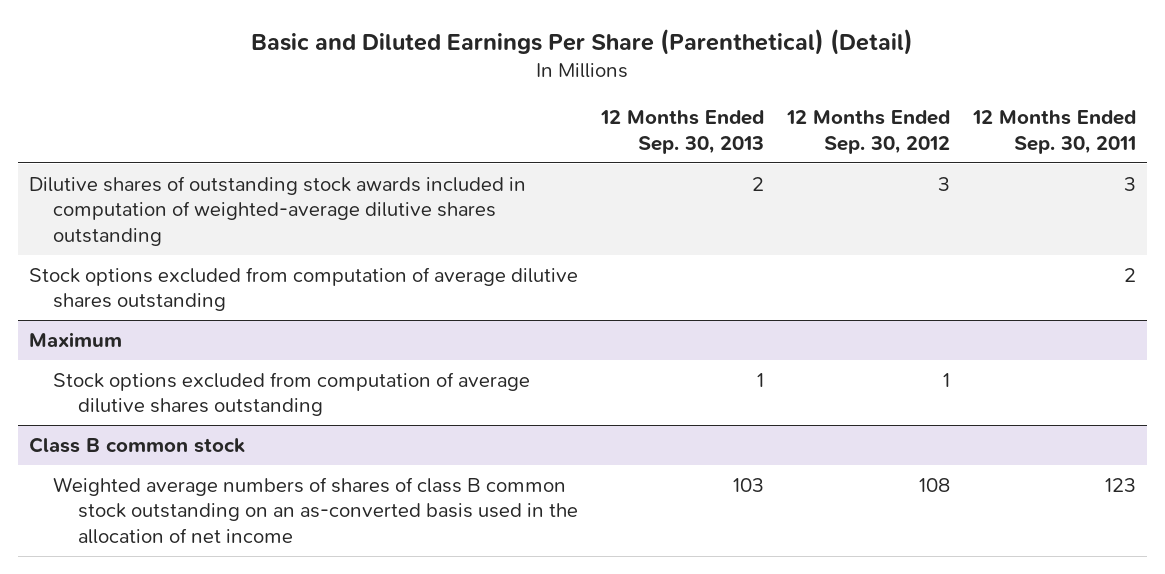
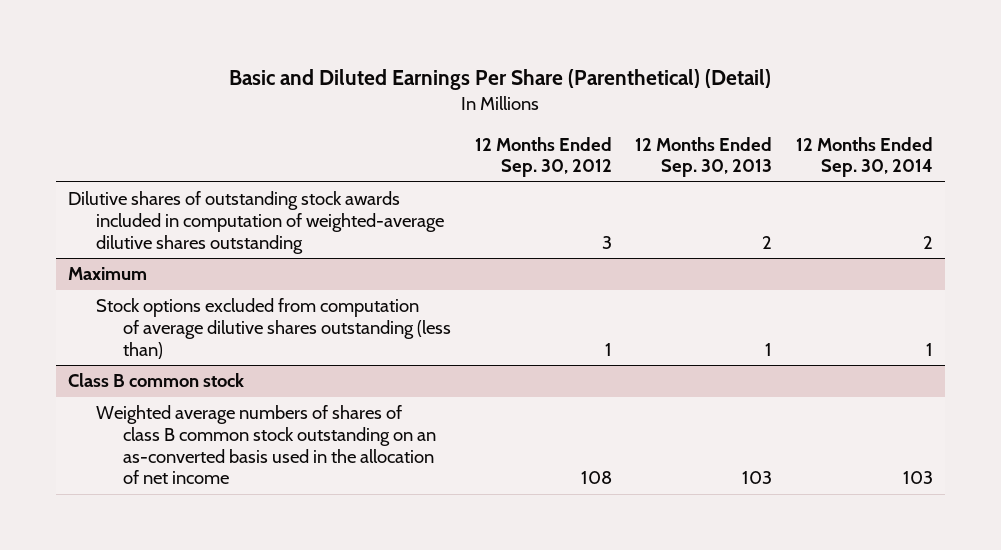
[971,110,1136,154] 12 Months Ended Sep. 30, 2011 -> none
none -> [795,136,933,178] 12 Months Ended Sep. 30, 2014
[29,266,579,312] Stock options excluded from computation of average dilutive shares outstanding -> none
[53,371,531,417] Stock options excluded from computation of average dilutive shares outstanding -> [95,298,452,359] Stock options excluded from computation of average dilutive shares outstanding (less than)

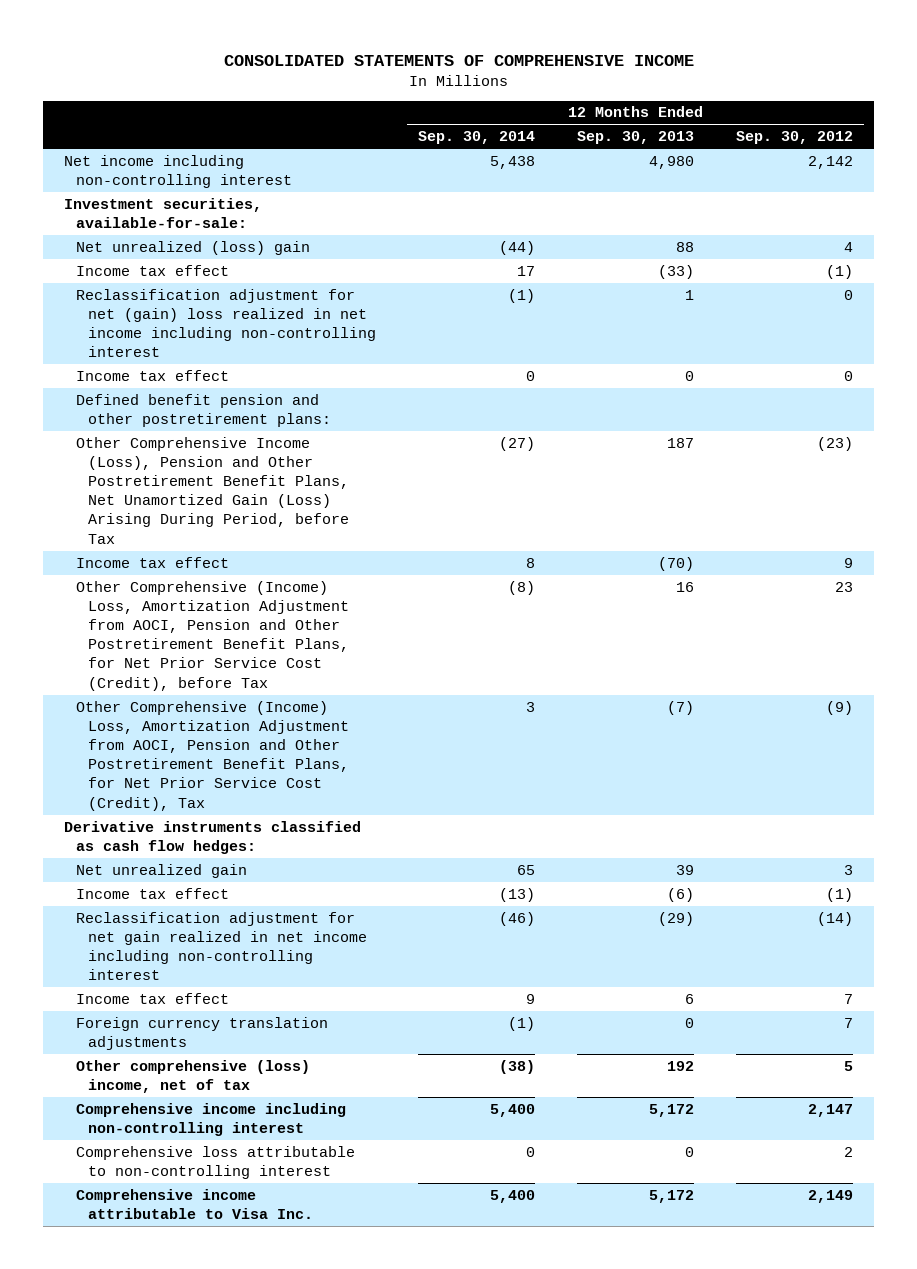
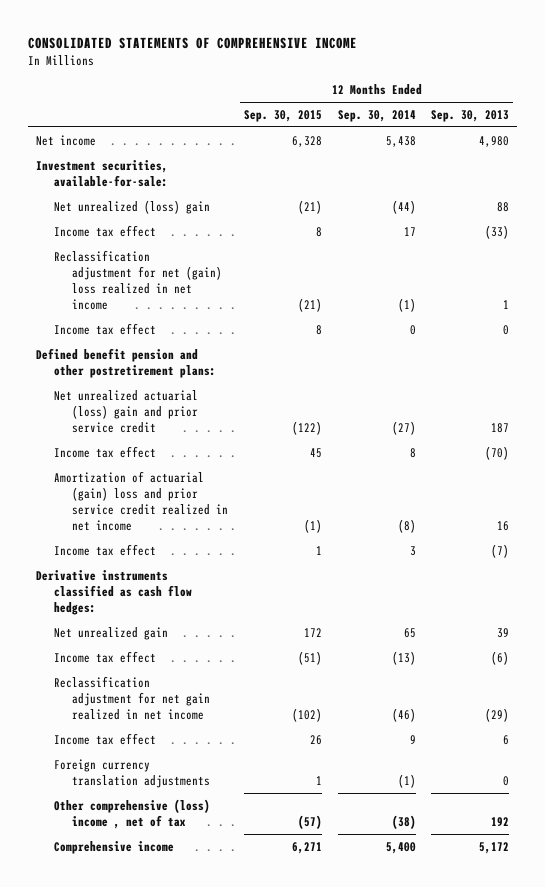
[736,131,854,145] Sep. 30, 2012 -> none
none -> [244,109,323,122] Sep. 30, 2015
[63,154,292,188] Net income including non-controlling interest -> [36,134,97,146] Net income
[75,288,376,358] Reclassification adjustment for net (gain) loss realized in net income including non-controlling interest -> [54,249,223,310] Reclassification adjustment for net (gain) loss realized in net income
[75,436,349,544] Other Comprehensive Income (Loss), Pension and Other Postretirement Benefit Plans, Net Unamortized Gain (Loss) Arising During Period, before Tax -> [54,389,199,433] Net unrealized actuarial (loss) gain and prior service credit
[75,580,349,691] Other Comprehensive (Income) Loss, Amortization Adjustment from AOCI, Pension and Other Postretirement Benefit Plans, for Net Prior Service Cost (Credit), before Tax -> [54,470,229,531] Amortization of actuarial (gain) loss and prior service credit realized in net income
[75,700,349,811] Other Comprehensive (Income) Loss, Amortization Adjustment from AOCI, Pension and Other Postretirement Benefit Plans, for Net Prior Service Cost (Credit), Tax -> [54,543,157,556] Income tax effect
[75,911,367,981] Reclassification adjustment for net gain realized in net income including non-controlling interest -> [54,675,211,720] Reclassification adjustment for net gain realized in net income
[75,1145,355,1179] Comprehensive loss attributable to non-controlling interest -> none
[75,1188,313,1219] Comprehensive income attributable to Visa Inc. -> none
[75,1059,310,1093] Other comprehensive (loss) income, net of tax -> [54,798,211,829] Other comprehensive (loss) income , net of tax
[75,1102,346,1136] Comprehensive income including non-controlling interest -> [54,840,175,854] Comprehensive income

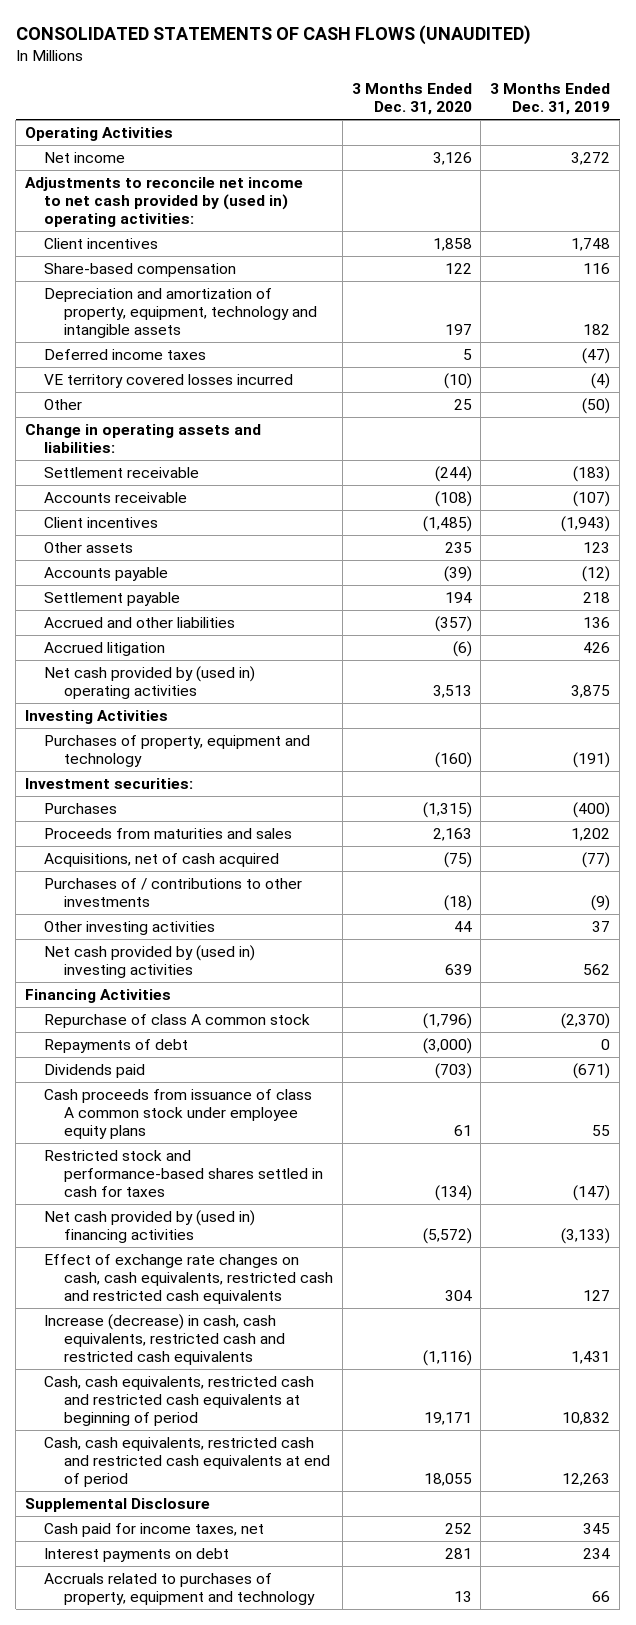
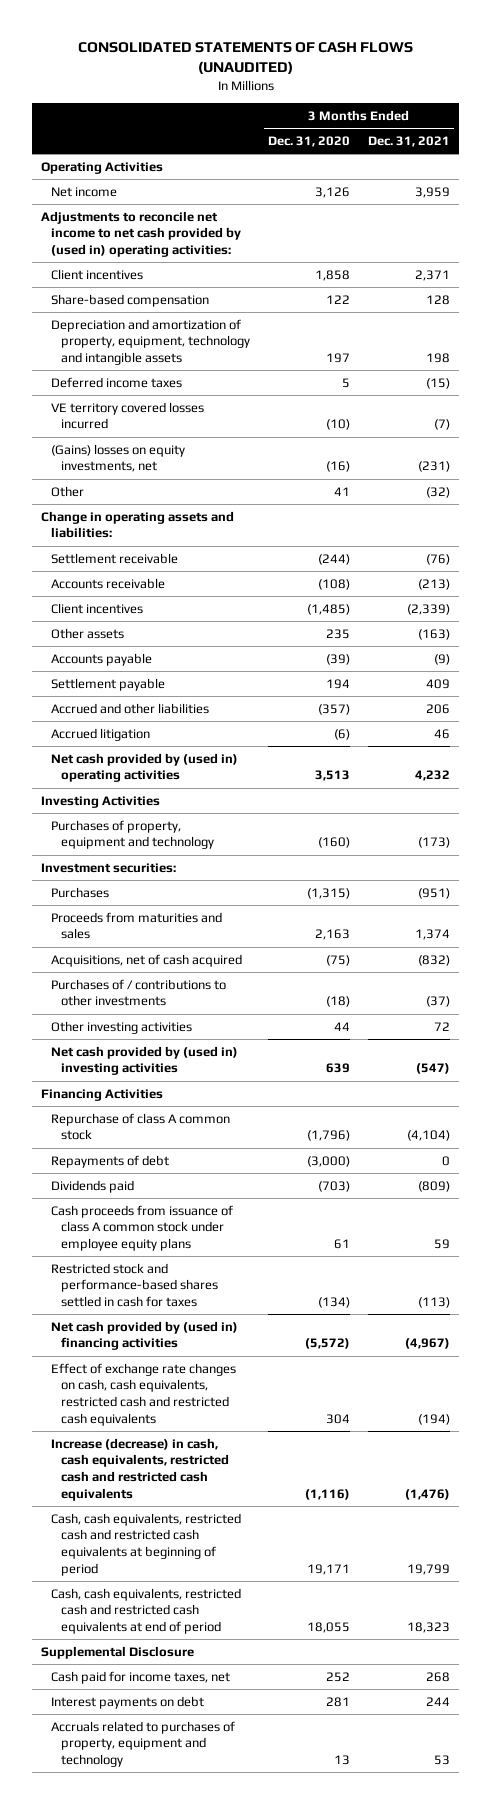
[490,82,611,116] 3 Months Ended Dec. 31, 2019 -> none
none -> [368,135,451,147] Dec. 31, 2021
none -> [51,443,186,473] (Gains) losses on equity investments, net
[453,398,472,410] 25 -> [334,486,351,496] 41

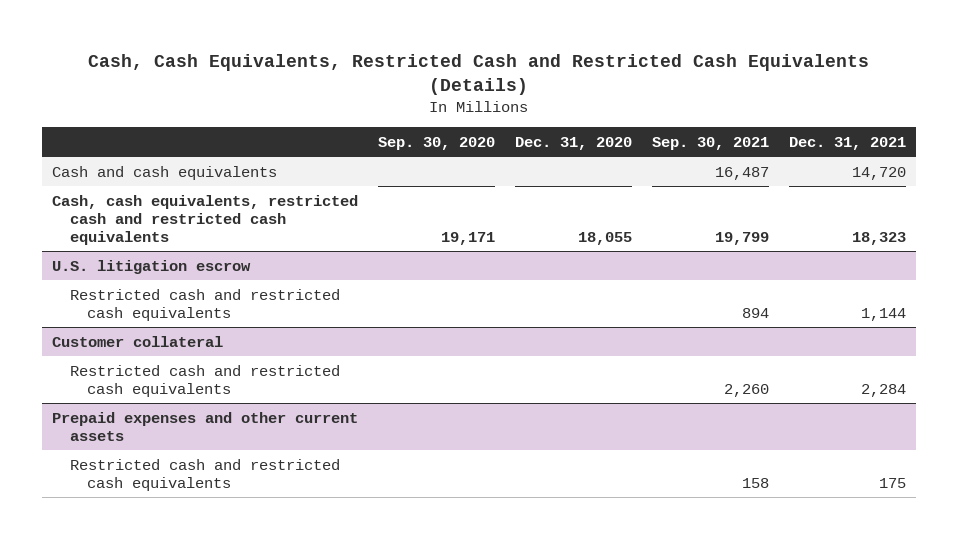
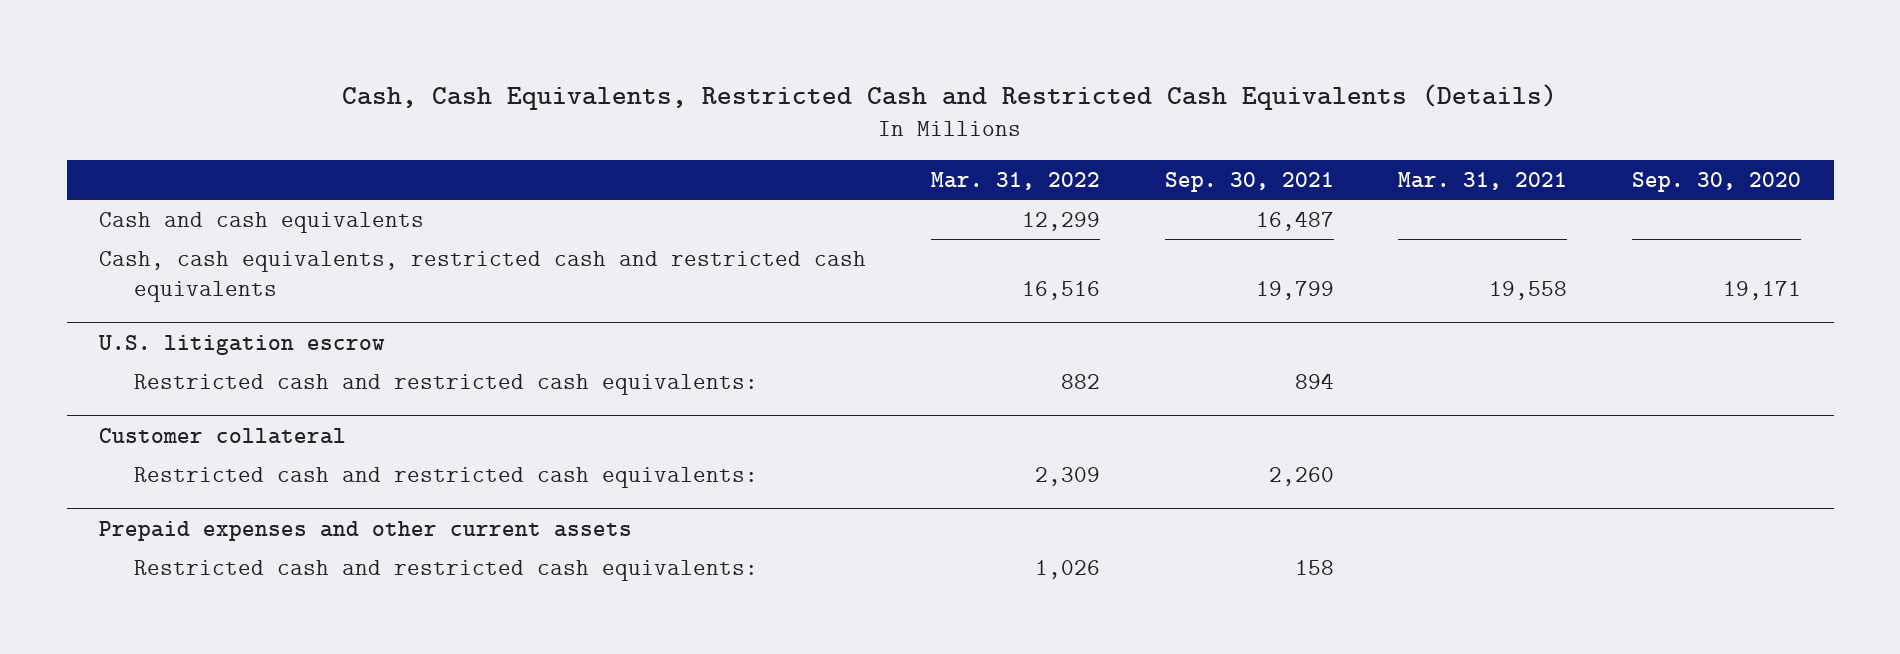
[515,136,633,150] Dec. 31, 2020 -> none
[789,136,907,150] Dec. 31, 2021 -> none
none -> [930,171,1100,190] Mar. 31, 2022
none -> [1398,171,1568,190] Mar. 31, 2021
[69,288,340,321] Restricted cash and restricted cash equivalents -> [133,373,758,395] Restricted cash and restricted cash equivalents:
[69,364,340,397] Restricted cash and restricted cash equivalents -> [133,466,758,488] Restricted cash and restricted cash equivalents:
[69,458,340,491] Restricted cash and restricted cash equivalents -> [133,559,758,581] Restricted cash and restricted cash equivalents:

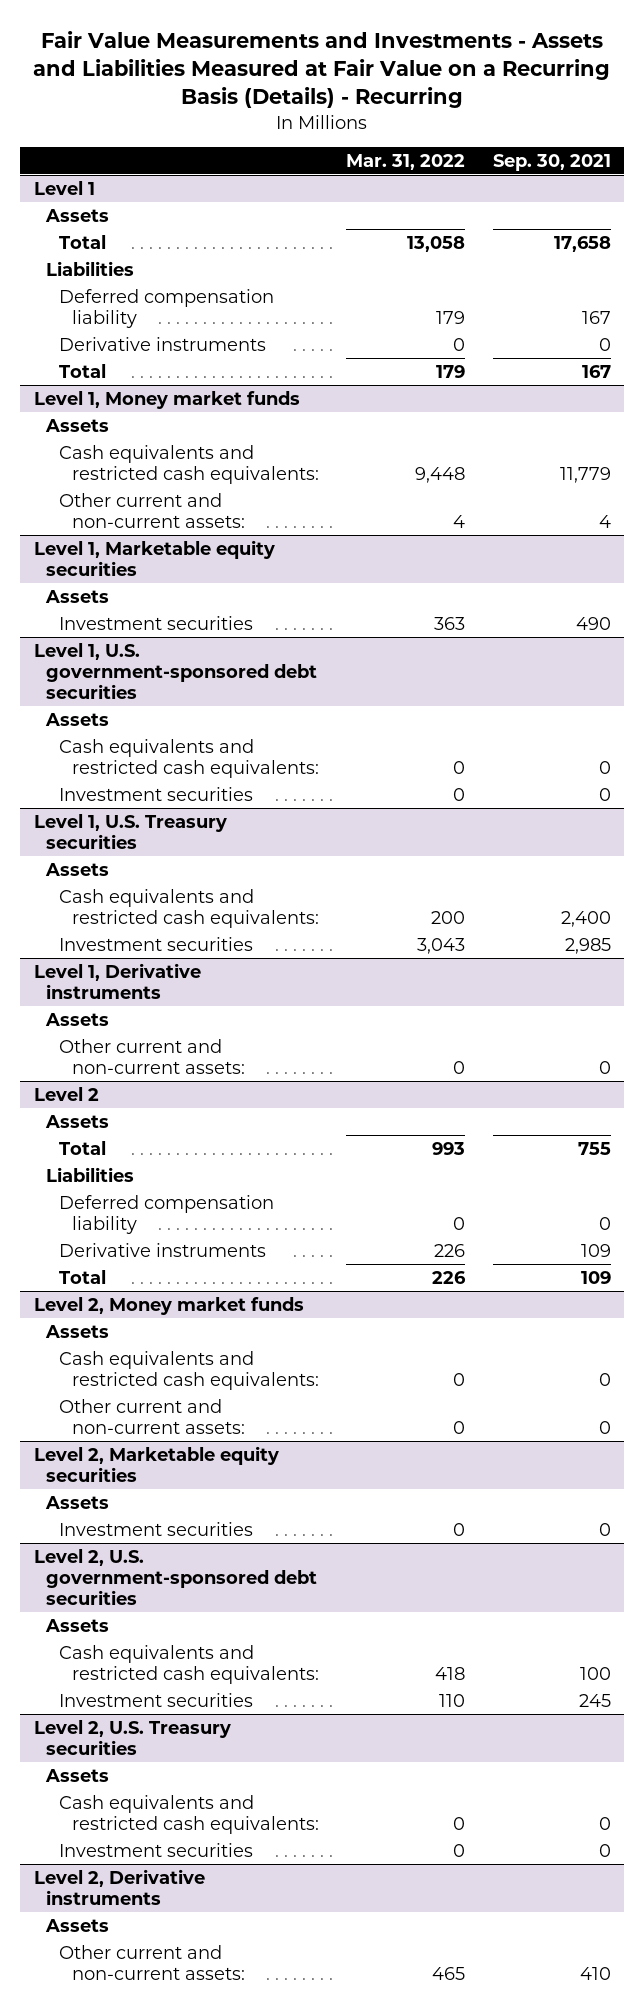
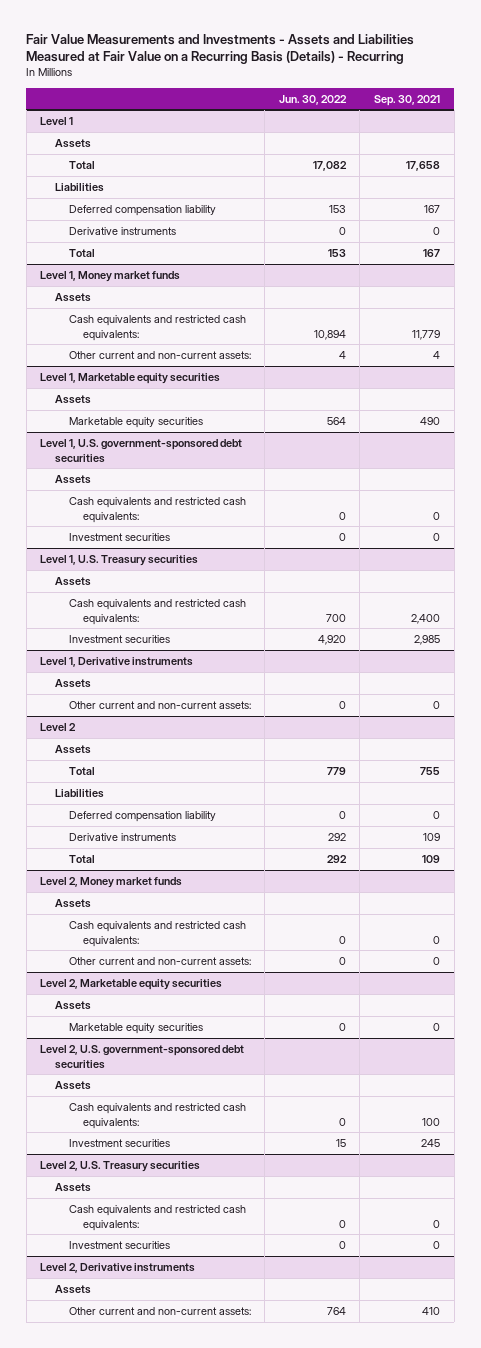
[346,153,466,170] Mar. 31, 2022 -> none
none -> [278,94,347,105] Jun. 30, 2022
[59,615,254,630] Investment securities -> [68,416,203,428] Marketable equity securities
[59,1521,254,1536] Investment securities -> [68,1022,203,1034] Marketable equity securities

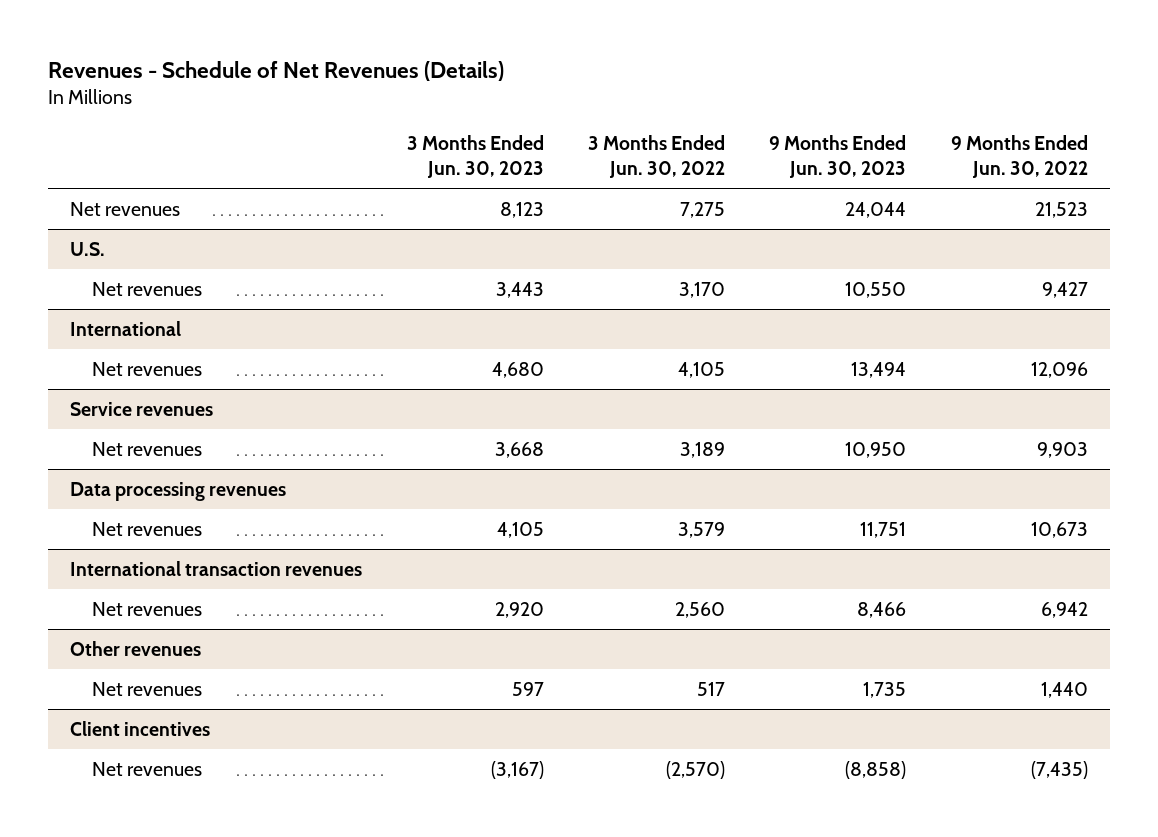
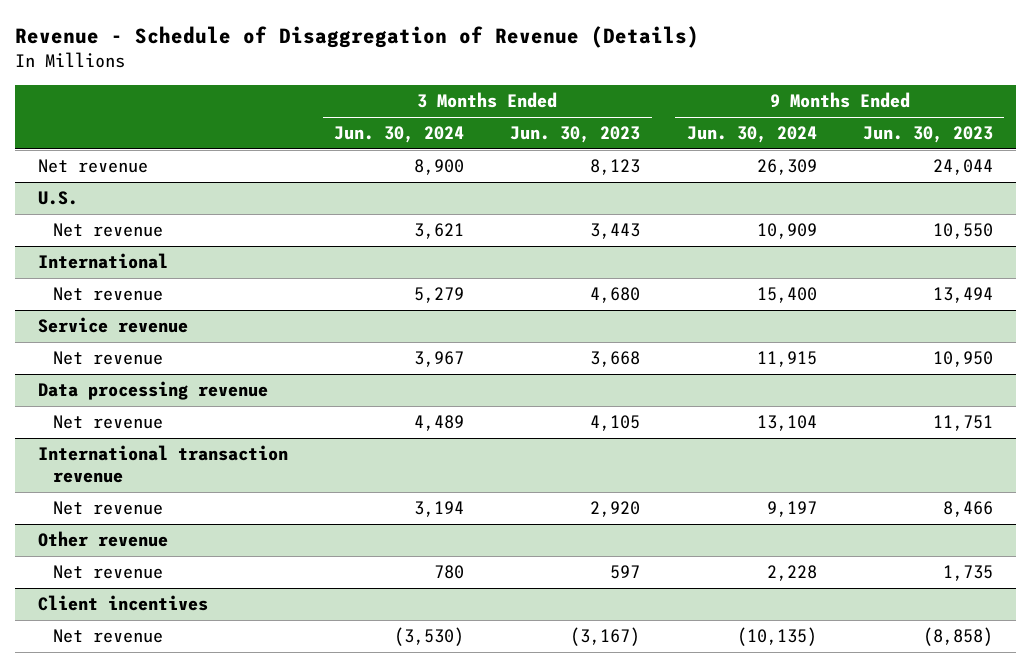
[48,61,505,82] Revenues - Schedule of Net Revenues (Details) -> [14,25,699,48] Revenue - Schedule of Disaggregation of Revenue (Details)
[587,135,725,179] 3 Months Ended Jun. 30, 2022 -> none
[950,135,1088,179] 9 Months Ended Jun. 30, 2022 -> none
none -> [334,126,465,144] Jun. 30, 2024
none -> [686,126,817,144] Jun. 30, 2024
[70,201,181,216] Net revenues -> [37,159,148,174] Net revenue
[92,281,203,296] Net revenues -> [53,223,164,238] Net revenue
[92,361,203,376] Net revenues -> [53,287,164,302] Net revenue
[70,401,214,416] Service revenues -> [37,317,188,334] Service revenue
[92,441,203,456] Net revenues -> [53,351,164,366] Net revenue
[70,481,287,501] Data processing revenues -> [37,381,268,401] Data processing revenue
[92,521,203,536] Net revenues -> [53,415,164,430] Net revenue
[70,560,363,576] International transaction revenues -> [37,445,288,484] International transaction revenue
[92,601,203,616] Net revenues -> [53,501,164,516] Net revenue
[70,640,202,656] Other revenues -> [37,531,168,548] Other revenue
[92,681,203,696] Net revenues -> [53,565,164,580] Net revenue
[92,761,203,776] Net revenues -> [53,629,164,644] Net revenue

